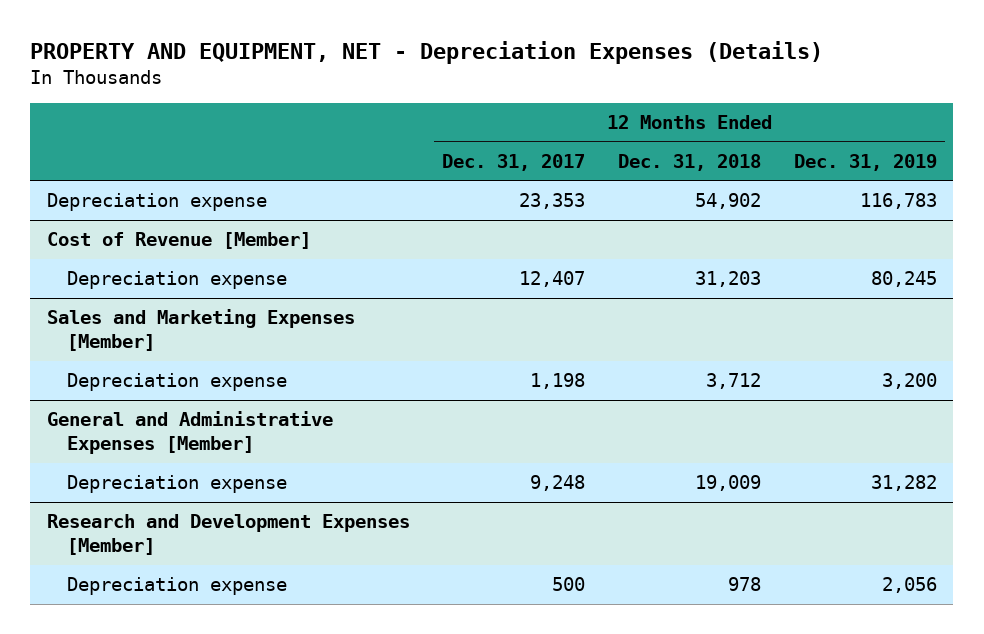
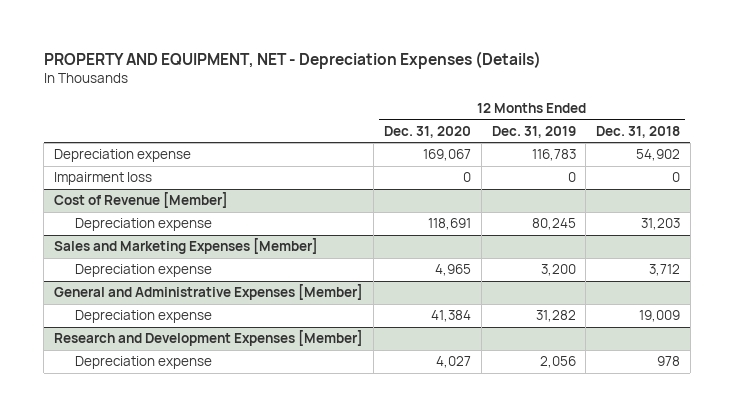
[442,153,586,171] Dec. 31, 2017 -> none
none -> [383,125,471,138] Dec. 31, 2020
none -> [54,172,153,186] Impairment loss

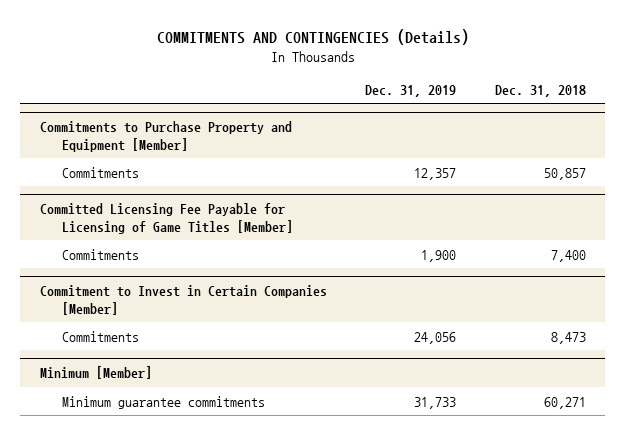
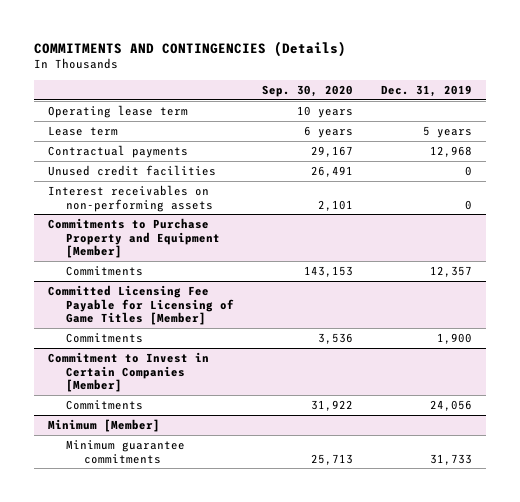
[494,84,586,97] Dec. 31, 2018 -> none
none -> [261,84,353,97] Sep. 30, 2020
none -> [48,104,189,118] Operating lease term
none -> [48,125,119,136] Lease term
none -> [48,144,189,158] Contractual payments
none -> [48,164,217,176] Unused credit facilities
none -> [48,184,213,212] Interest receivables on non-performing assets

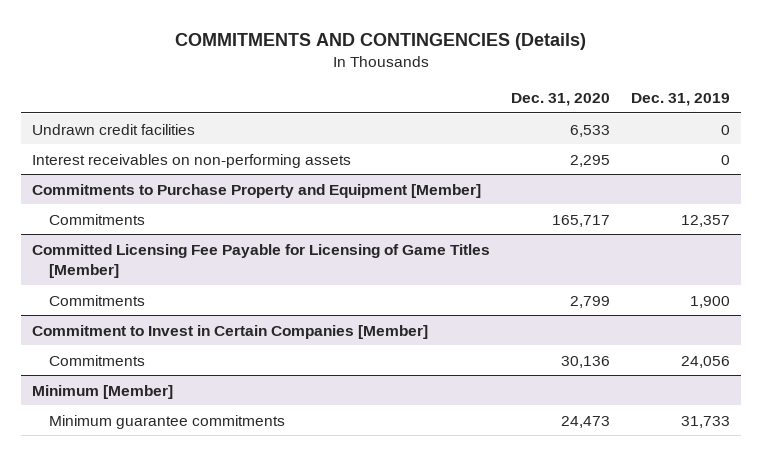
[261,84,353,97] Sep. 30, 2020 -> none
none -> [511,93,611,107] Dec. 31, 2020
[48,104,189,118] Operating lease term -> none
[48,125,119,136] Lease term -> none
[48,144,189,158] Contractual payments -> none
[48,164,217,176] Unused credit facilities -> [31,123,195,135] Undrawn credit facilities

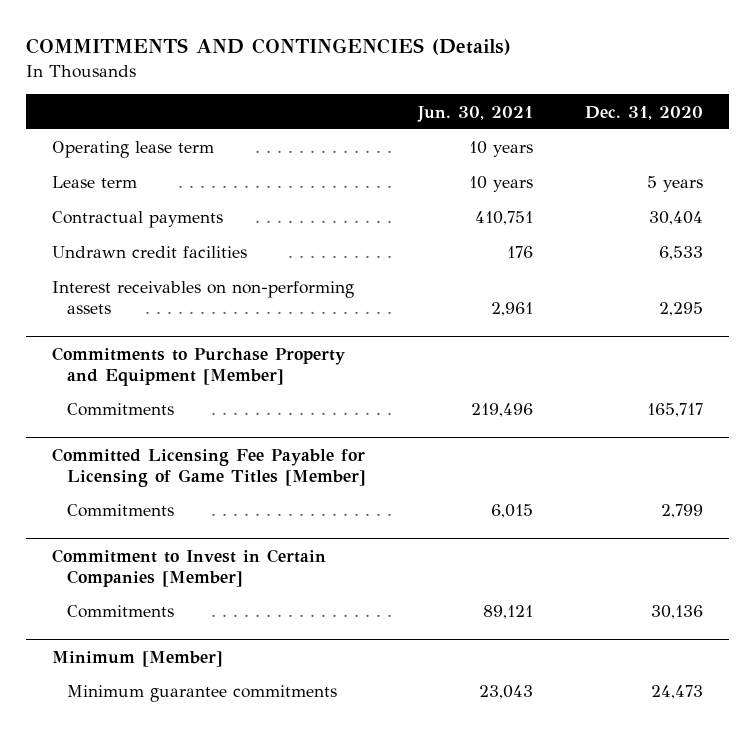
[631,93,731,107] Dec. 31, 2019 -> none
none -> [417,105,534,122] Jun. 30, 2021
none -> [51,141,214,159] Operating lease term
none -> [51,176,137,189] Lease term
none -> [51,211,223,229] Contractual payments

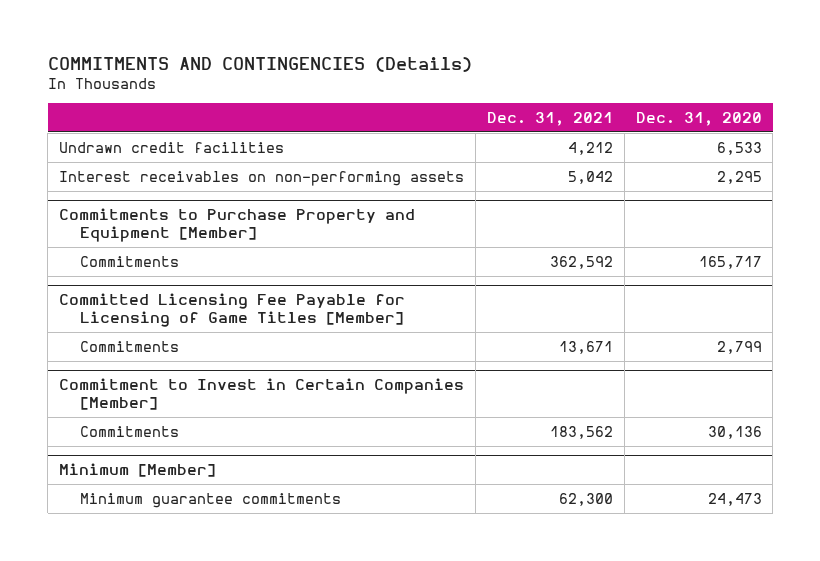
[417,105,534,122] Jun. 30, 2021 -> none
none -> [486,112,613,127] Dec. 31, 2021
[51,141,214,159] Operating lease term -> none
[51,176,137,189] Lease term -> none
[51,211,223,229] Contractual payments -> none

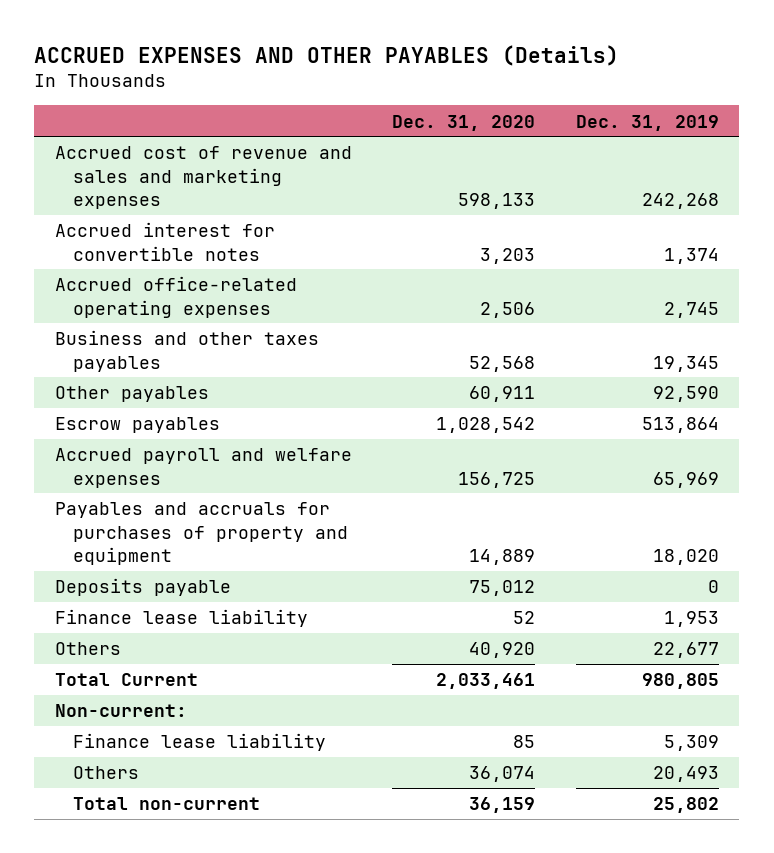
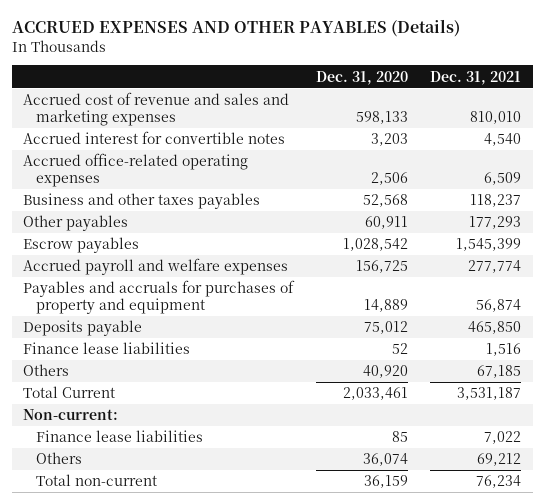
[576,114,720,131] Dec. 31, 2019 -> none
none -> [430,70,522,85] Dec. 31, 2021
[54,609,308,628] Finance lease liability -> [22,342,190,355] Finance lease liabilities
[72,733,326,752] Finance lease liability -> [35,430,203,443] Finance lease liabilities

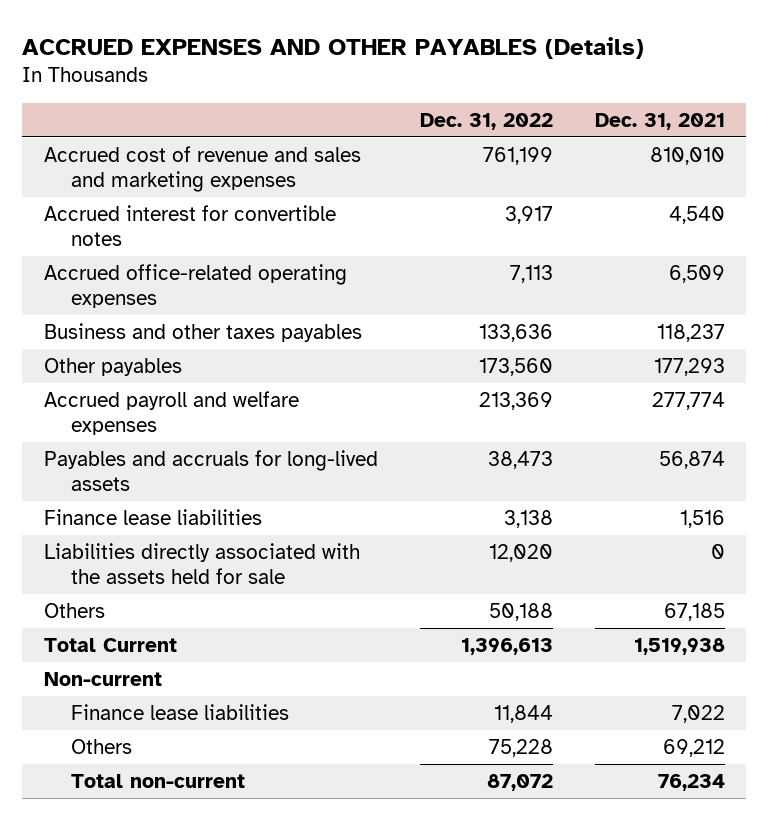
[315,70,408,85] Dec. 31, 2020 -> none
none -> [419,112,553,130] Dec. 31, 2022
[22,237,139,254] Escrow payables -> none
[22,320,142,337] Deposits payable -> none
[22,280,295,314] Payables and accruals for purchases of property and equipment -> [43,449,378,492] Payables and accruals for long-lived assets
none -> [43,542,360,585] Liabilities directly associated with the assets held for sale
[457,387,522,401] 3,531,187 -> [634,637,726,655] 1,519,938
[22,409,118,421] Non-current: -> [43,671,162,686] Non-current

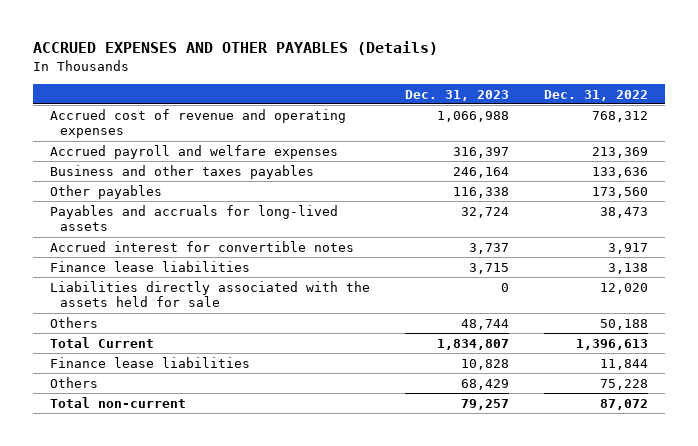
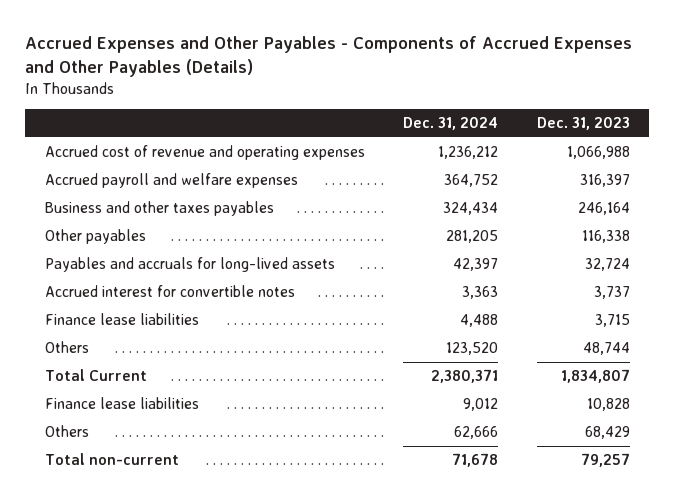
[33,41,439,56] ACCRUED EXPENSES AND OTHER PAYABLES (Details) -> [25,36,633,77] Accrued Expenses and Other Payables - Components of Accrued Expenses and Other Payables (Details)
[543,89,648,101] Dec. 31, 2022 -> none
none -> [403,116,499,130] Dec. 31, 2024
[50,280,371,308] Liabilities directly associated with the assets held for sale -> none

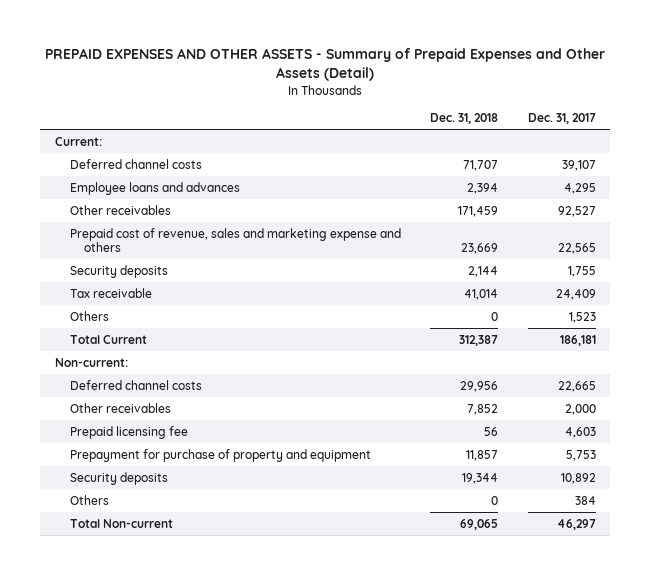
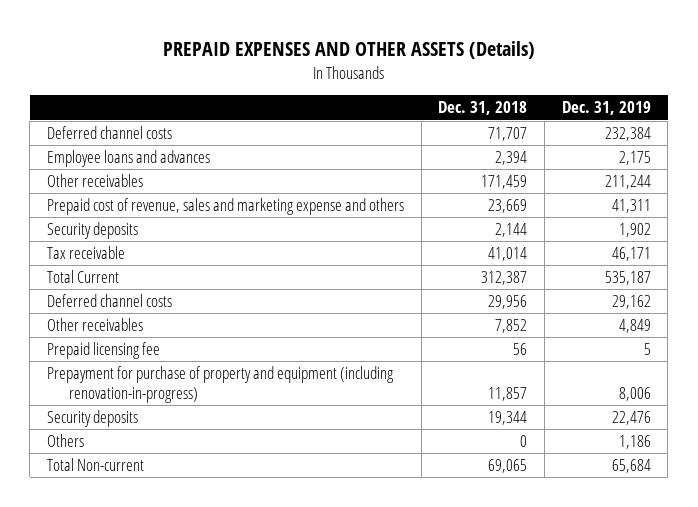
[45,48,606,82] PREPAID EXPENSES AND OTHER ASSETS - Summary of Prepaid Expenses and Other Assets (Detail) -> [162,40,535,59] PREPAID EXPENSES AND OTHER ASSETS (Details)
[527,113,596,125] Dec. 31, 2017 -> none
none -> [561,101,651,116] Dec. 31, 2019
[55,136,103,146] Current: -> none
[69,310,109,321] Others -> none
[55,357,129,367] Non-current: -> none
[69,448,371,462] Prepayment for purchase of property and equipment -> [46,366,394,404] Prepayment for purchase of property and equipment (including renovation-in-progress)

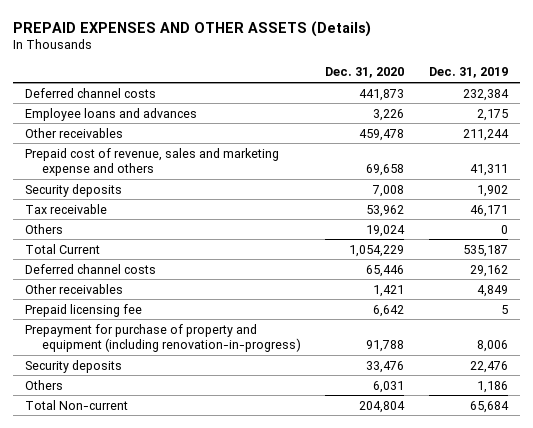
[438,101,528,116] Dec. 31, 2018 -> none
none -> [325,67,405,79] Dec. 31, 2020
none -> [25,223,64,234] Others

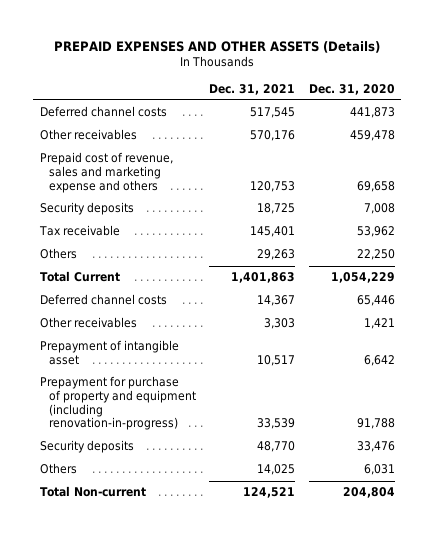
[428,67,508,79] Dec. 31, 2019 -> none
none -> [209,83,296,95] Dec. 31, 2021
[25,107,198,121] Employee loans and advances -> none
[366,224,406,237] 19,024 -> [356,249,395,261] 22,250
[25,303,143,317] Prepaid licensing fee -> [39,340,179,366] Prepayment of intangible asset

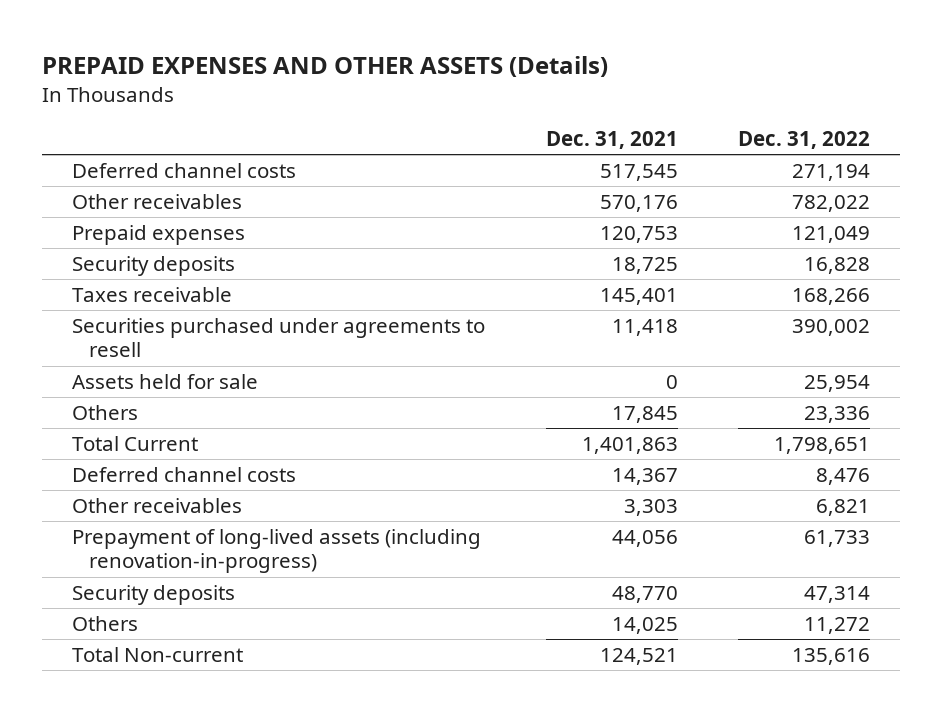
[308,83,395,95] Dec. 31, 2020 -> none
none -> [737,130,870,149] Dec. 31, 2022
[39,152,173,193] Prepaid cost of revenue, sales and marketing expense and others -> [72,225,246,246] Prepaid expenses
[38,225,120,237] Tax receivable -> [72,287,233,303] Taxes receivable
none -> [72,318,486,358] Securities purchased under agreements to resell
none -> [72,374,259,390] Assets held for sale
[257,249,296,261] 29,263 -> [611,406,678,424] 17,845
[39,340,179,366] Prepayment of intangible asset -> none
[39,376,197,431] Prepayment for purchase of property and equipment (including renovation-in-progress) -> none
none -> [72,529,482,574] Prepayment of long-lived assets (including renovation-in-progress)

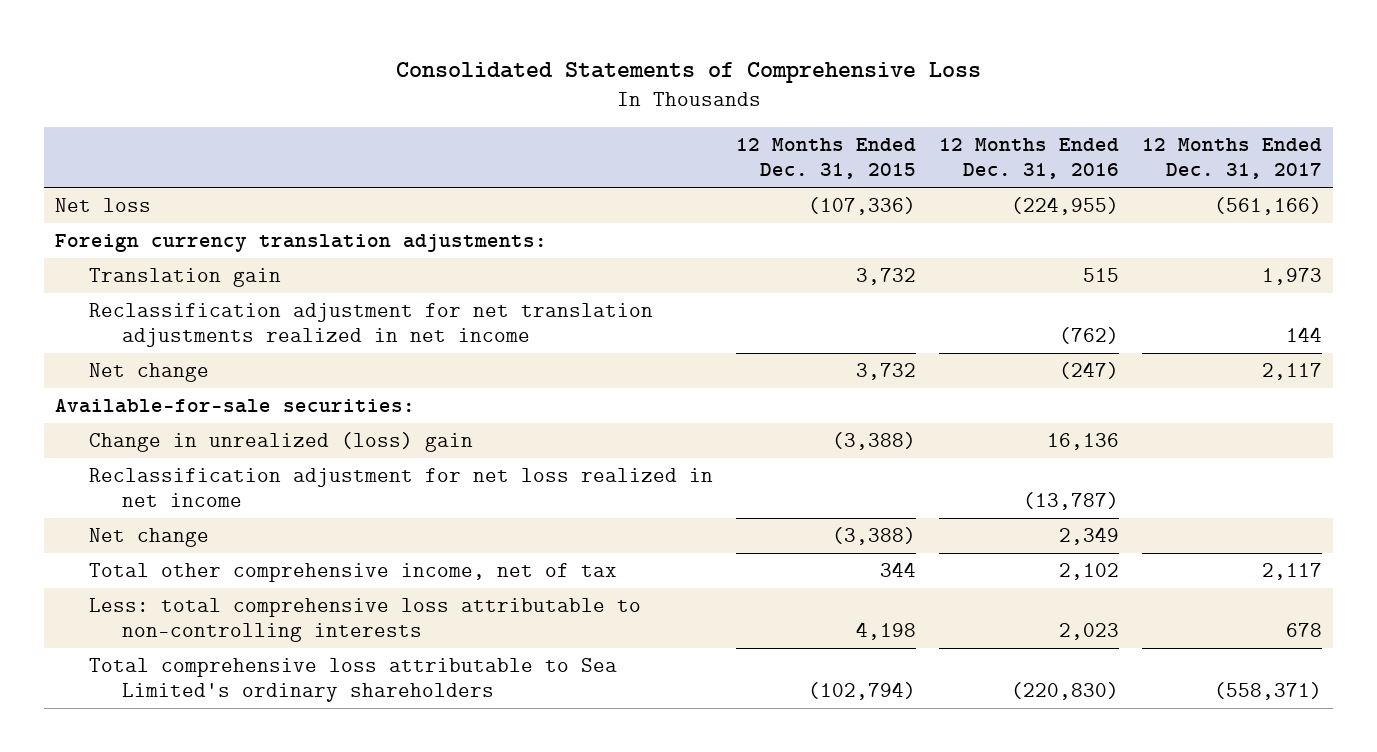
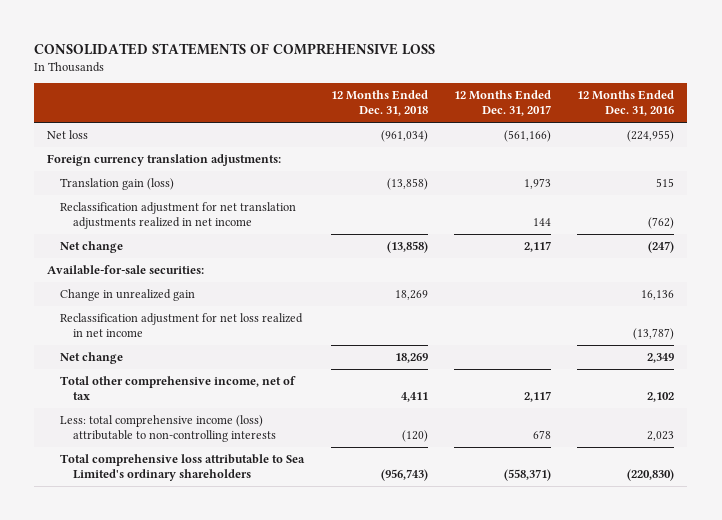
[395,62,981,84] Consolidated Statements of Comprehensive Loss -> [34,42,436,55] CONSOLIDATED STATEMENTS OF COMPREHENSIVE LOSS
[735,138,916,180] 12 Months Ended Dec. 31, 2015 -> none
none -> [330,90,428,117] 12 Months Ended Dec. 31, 2018
[88,267,281,287] Translation gain -> [60,177,175,190] Translation gain (loss)
[88,431,473,452] Change in unrealized (loss) gain -> [60,288,196,301] Change in unrealized gain
[88,597,641,642] Less: total comprehensive loss attributable to non-controlling interests -> [60,414,277,443] Less: total comprehensive income (loss) attributable to non-controlling interests

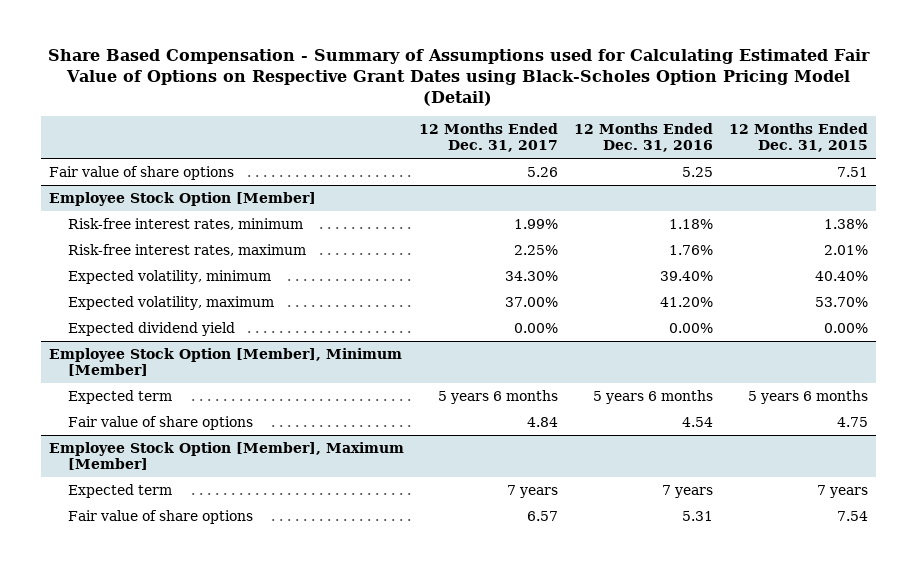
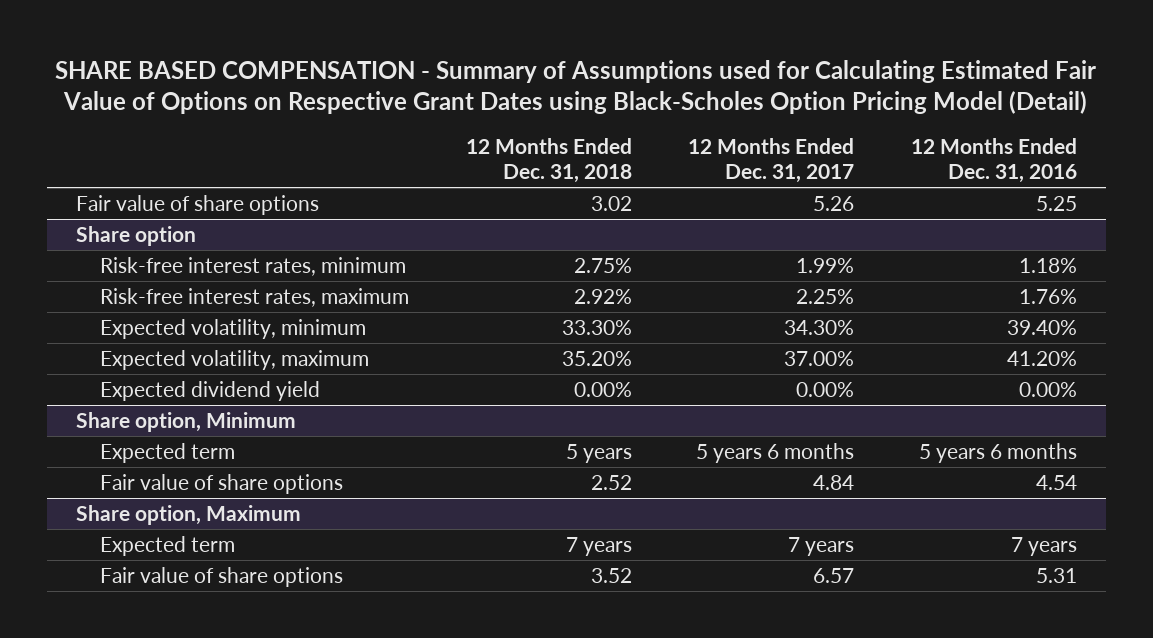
[48,49,871,106] Share Based Compensation - Summary of Assumptions used for Calculating Estimated Fair Value of Options on Respective Grant Dates using Black-Scholes Option Pricing Model (Detail) -> [55,59,1097,115] SHARE BASED COMPENSATION - Summary of Assumptions used for Calculating Estimated Fair Value of Options on Respective Grant Dates using Black-Scholes Option Pricing Model (Detail)
[728,122,868,152] 12 Months Ended Dec. 31, 2015 -> none
none -> [465,137,632,183] 12 Months Ended Dec. 31, 2018
[48,191,316,206] Employee Stock Option [Member] -> [75,225,196,246] Share option
[48,347,402,377] Employee Stock Option [Member], Minimum [Member] -> none
none -> [75,411,296,432] Share option, Minimum
[48,441,404,471] Employee Stock Option [Member], Maximum [Member] -> none
none -> [75,504,301,525] Share option, Maximum

